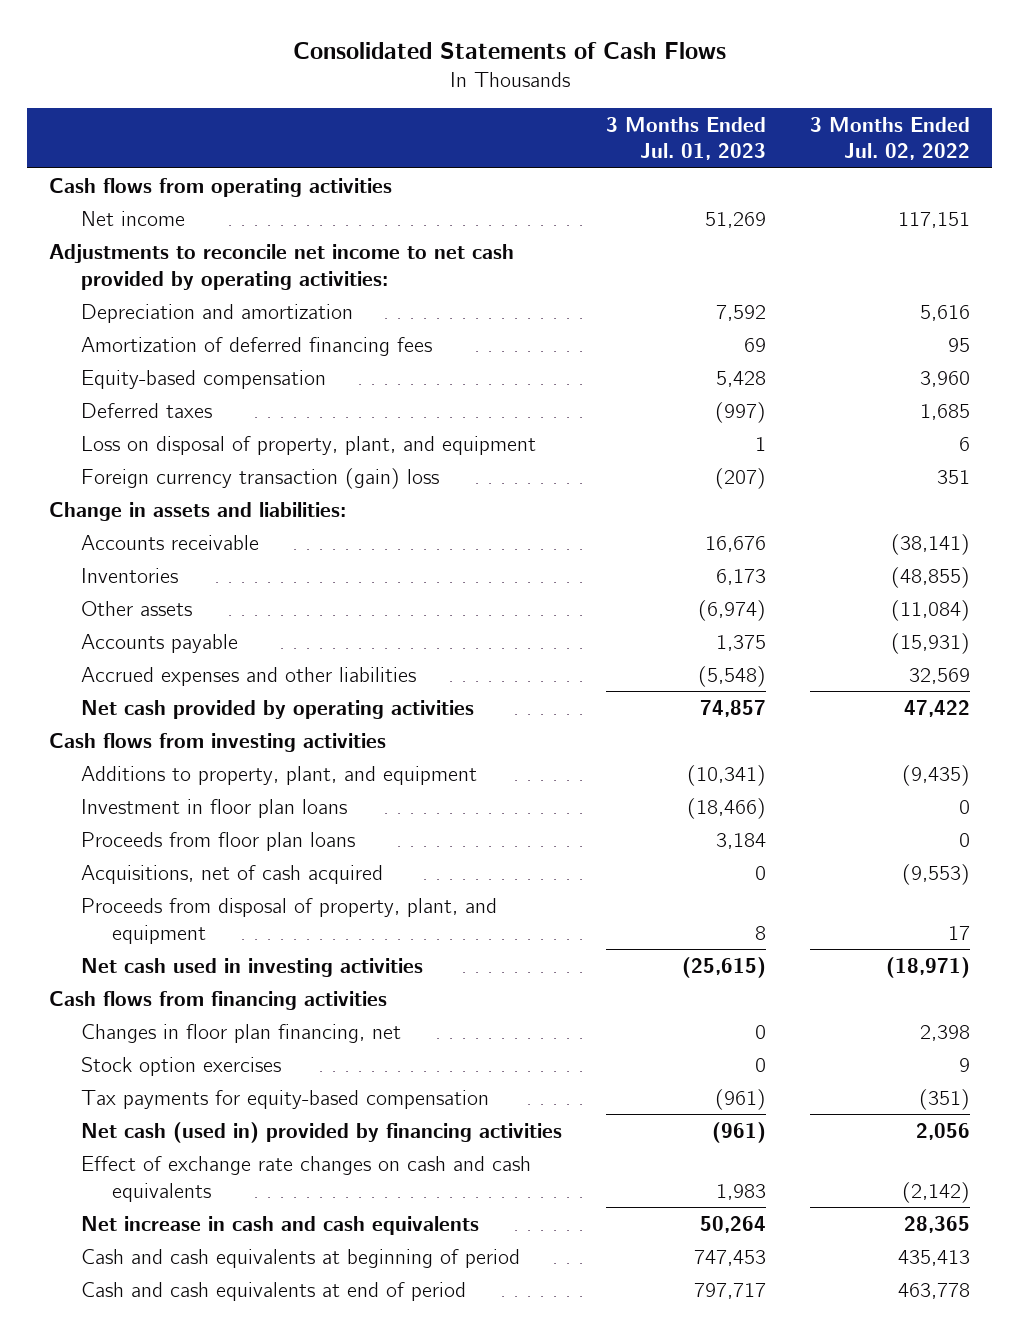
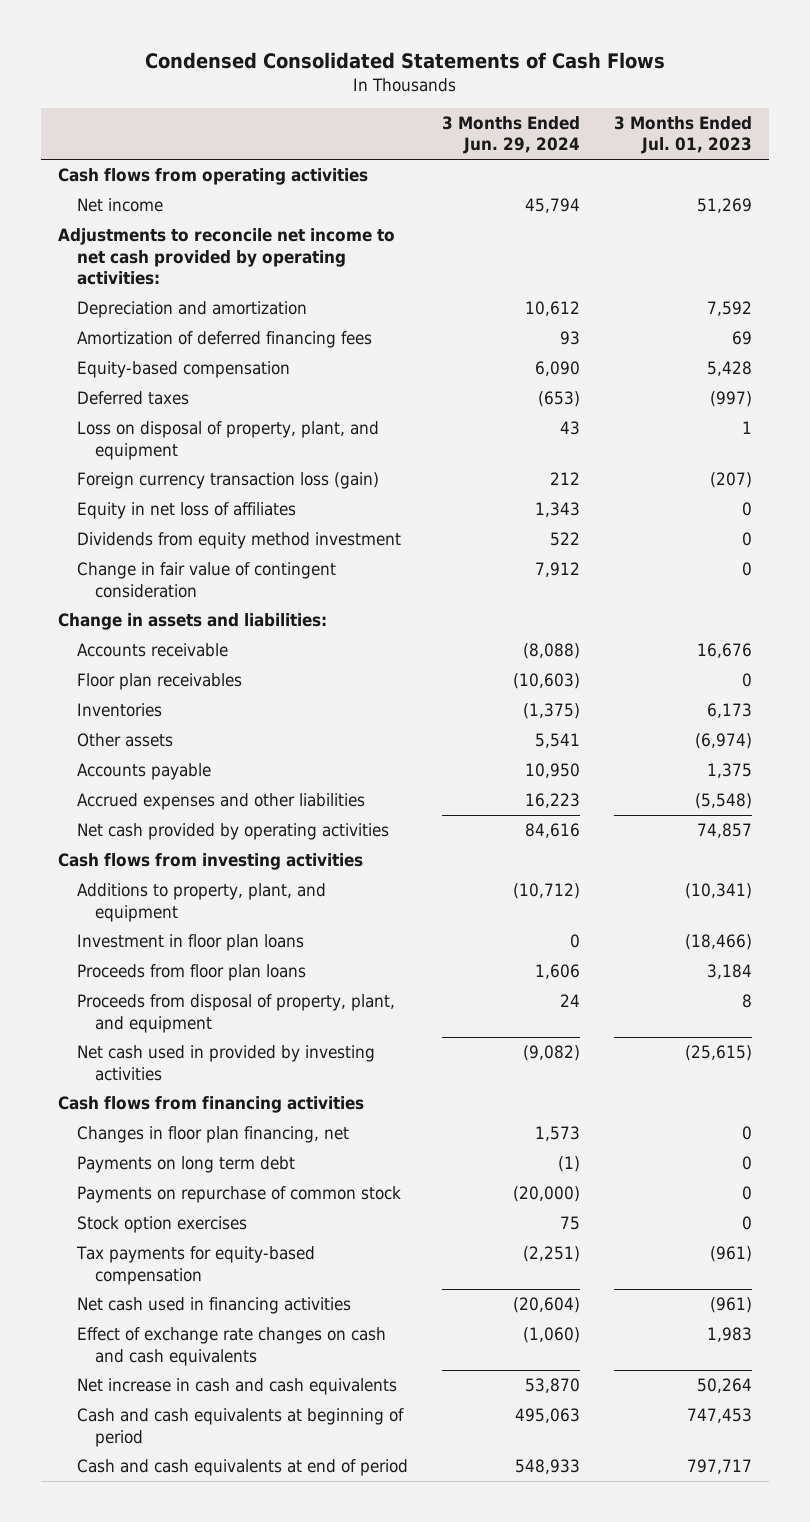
[292,42,726,60] Consolidated Statements of Cash Flows -> [144,51,665,69] Condensed Consolidated Statements of Cash Flows
[810,116,971,161] 3 Months Ended Jul. 02, 2022 -> none
none -> [441,116,580,155] 3 Months Ended Jun. 29, 2024
[80,467,439,489] Foreign currency transaction (gain) loss -> [76,472,379,490] Foreign currency transaction loss (gain)
none -> [76,502,296,520] Equity in net loss of affiliates
none -> [76,532,401,550] Dividends from equity method investment
none -> [76,562,336,598] Change in fair value of contingent consideration
none -> [76,673,242,691] Floor plan receivables
[80,864,383,884] Acquisitions, net of cash acquired -> none
[80,957,423,977] Net cash used in investing activities -> [76,1045,375,1081] Net cash used in provided by investing activities
none -> [76,1156,295,1174] Payments on long term debt
none -> [76,1186,401,1204] Payments on repurchase of common stock
[80,1121,562,1143] Net cash (used in) provided by financing activities -> [76,1297,351,1315] Net cash used in financing activities

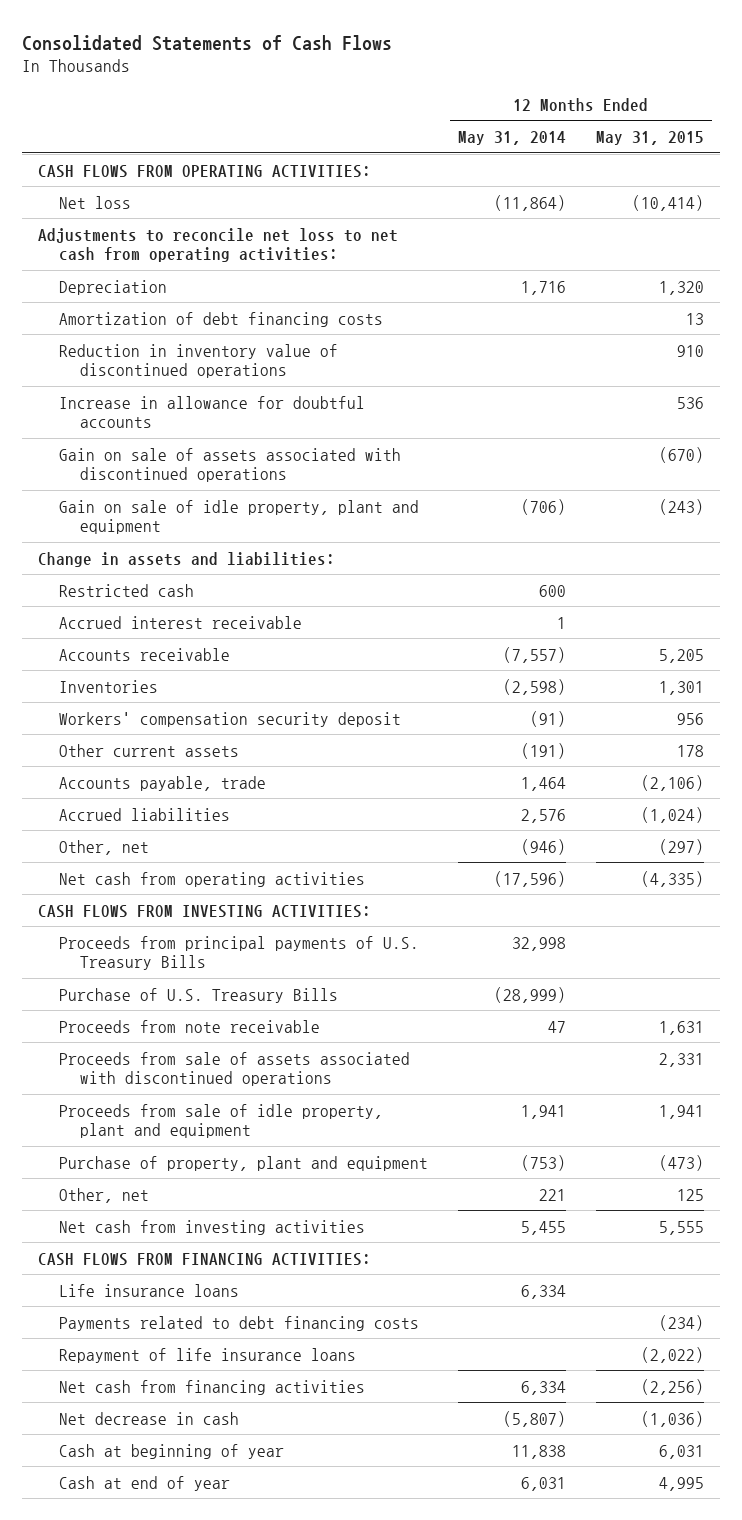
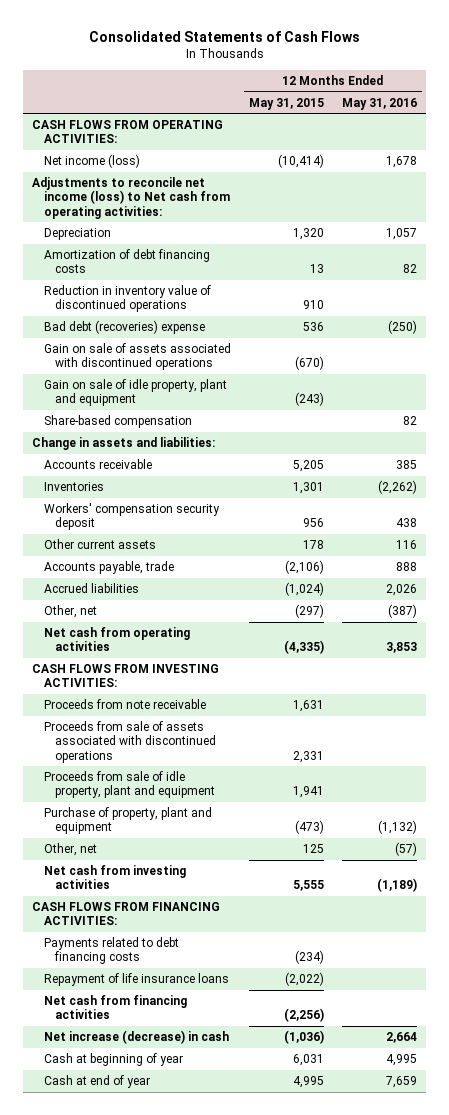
[458,130,567,145] May 31, 2014 -> none
none -> [342,97,418,110] May 31, 2016
[58,195,131,209] Net loss -> [43,154,140,169] Net income (loss)
[37,227,398,263] Adjustments to reconcile net loss to net cash from operating activities: -> [32,177,230,219] Adjustments to reconcile net income (loss) to Net cash from operating activities:
[58,395,365,429] Increase in allowance for doubtful accounts -> [43,320,205,335] Bad debt (recoveries) expense
none -> [43,415,192,429] Share-based compensation
[58,583,194,597] Restricted cash -> none
[58,615,302,629] Accrued interest receivable -> none
[58,935,419,971] Proceeds from principal payments of U.S. Treasury Bills -> none
[58,987,338,1003] Purchase of U.S. Treasury Bills -> none
[58,1283,239,1297] Life insurance loans -> none
[58,1411,239,1425] Net decrease in cash -> [43,1030,229,1045] Net increase (decrease) in cash

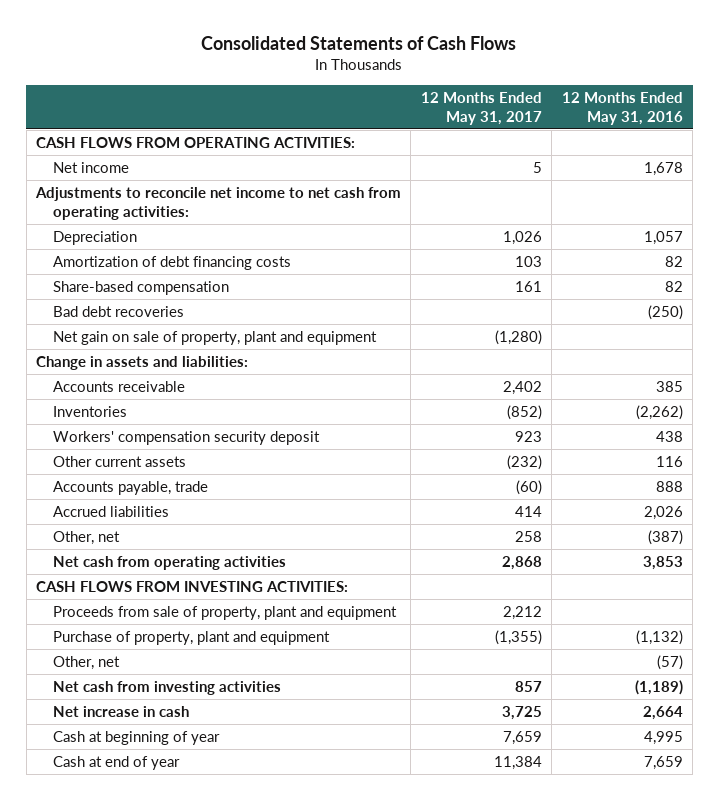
[248,97,324,110] May 31, 2015 -> none
none -> [420,92,542,125] 12 Months Ended May 31, 2017
[43,154,140,169] Net income (loss) -> [52,161,129,173] Net income
[32,177,230,219] Adjustments to reconcile net income (loss) to Net cash from operating activities: -> [34,186,401,220] Adjustments to reconcile net income to net cash from operating activities:
[43,285,211,313] Reduction in inventory value of discontinued operations -> none
[43,320,205,335] Bad debt (recoveries) expense -> none
[43,343,231,371] Gain on sale of assets associated with discontinued operations -> none
[43,379,227,407] Gain on sale of idle property, plant and equipment -> none
none -> [52,305,184,317] Bad debt recoveries
none -> [52,330,377,345] Net gain on sale of property, plant and equipment
[43,699,206,710] Proceeds from note receivable -> none
[43,721,217,763] Proceeds from sale of assets associated with discontinued operations -> none
[43,771,216,799] Proceeds from sale of idle property, plant and equipment -> [52,605,397,620] Proceeds from sale of property, plant and equipment
[32,902,221,926] CASH FLOWS FROM FINANCING ACTIVITIES: -> none
[43,937,179,965] Payments related to debt financing costs -> none
[43,973,229,987] Repayment of life insurance loans -> none
[43,995,187,1020] Net cash from financing activities -> none
[43,1030,229,1045] Net increase (decrease) in cash -> [52,705,189,717] Net increase in cash

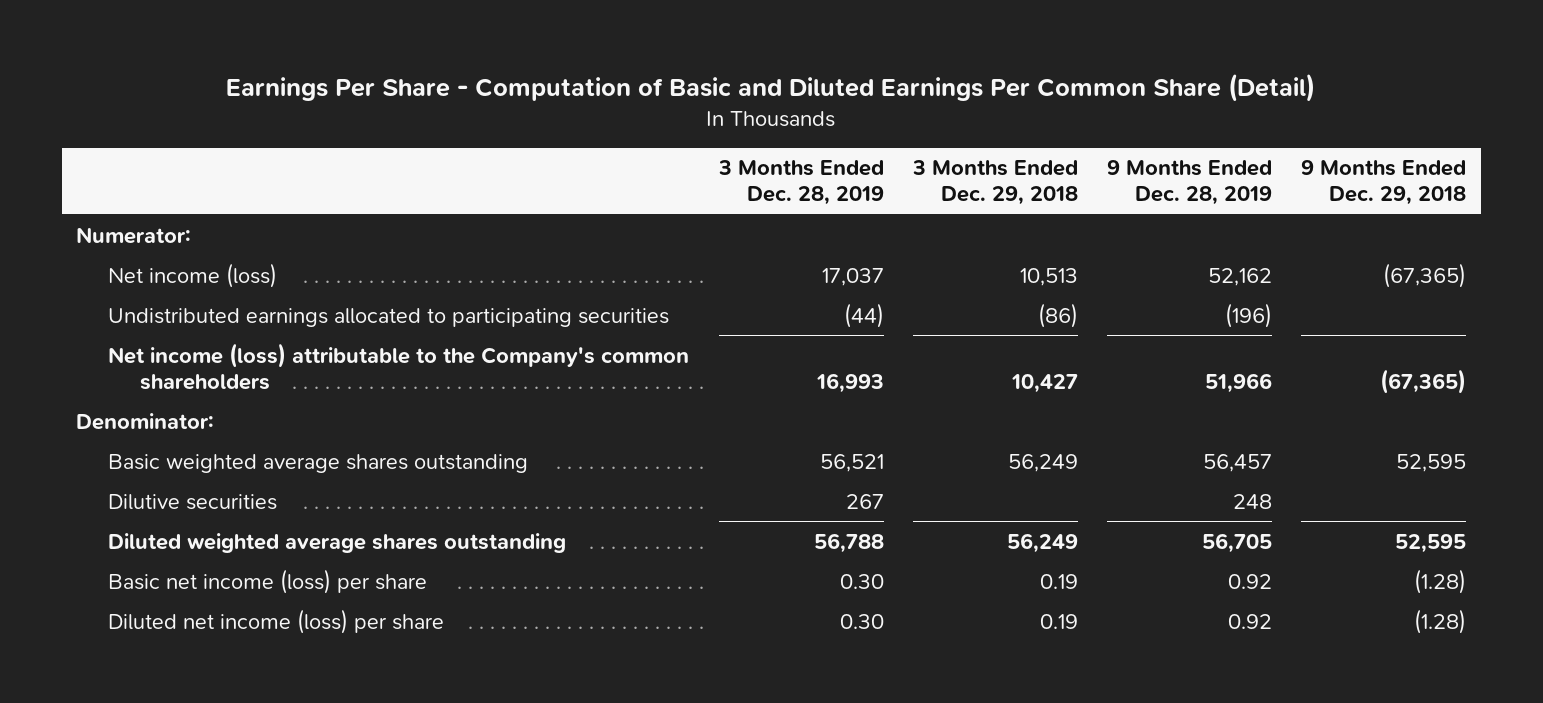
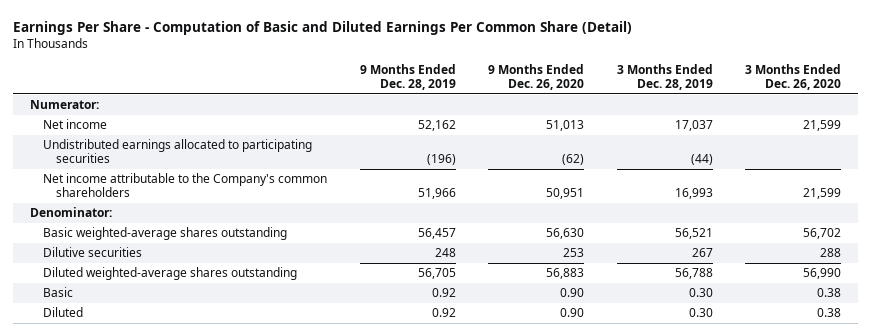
[911,160,1078,206] 3 Months Ended Dec. 29, 2018 -> none
[1301,160,1467,206] 9 Months Ended Dec. 29, 2018 -> none
none -> [488,63,585,90] 9 Months Ended Dec. 26, 2020
none -> [745,63,842,90] 3 Months Ended Dec. 26, 2020
[108,262,278,288] Net income (loss) -> [42,119,107,130] Net income
[108,342,690,390] Net income (loss) attributable to the Company's common shareholders -> [42,173,327,198] Net income attributable to the Company's common shareholders
[108,453,529,473] Basic weighted average shares outstanding -> [42,227,287,241] Basic weighted-average shares outstanding
[108,532,567,553] Diluted weighted average shares outstanding -> [42,267,297,281] Diluted weighted-average shares outstanding
[108,568,428,594] Basic net income (loss) per share -> [42,287,73,298] Basic
[108,608,445,634] Diluted net income (loss) per share -> [42,307,83,318] Diluted

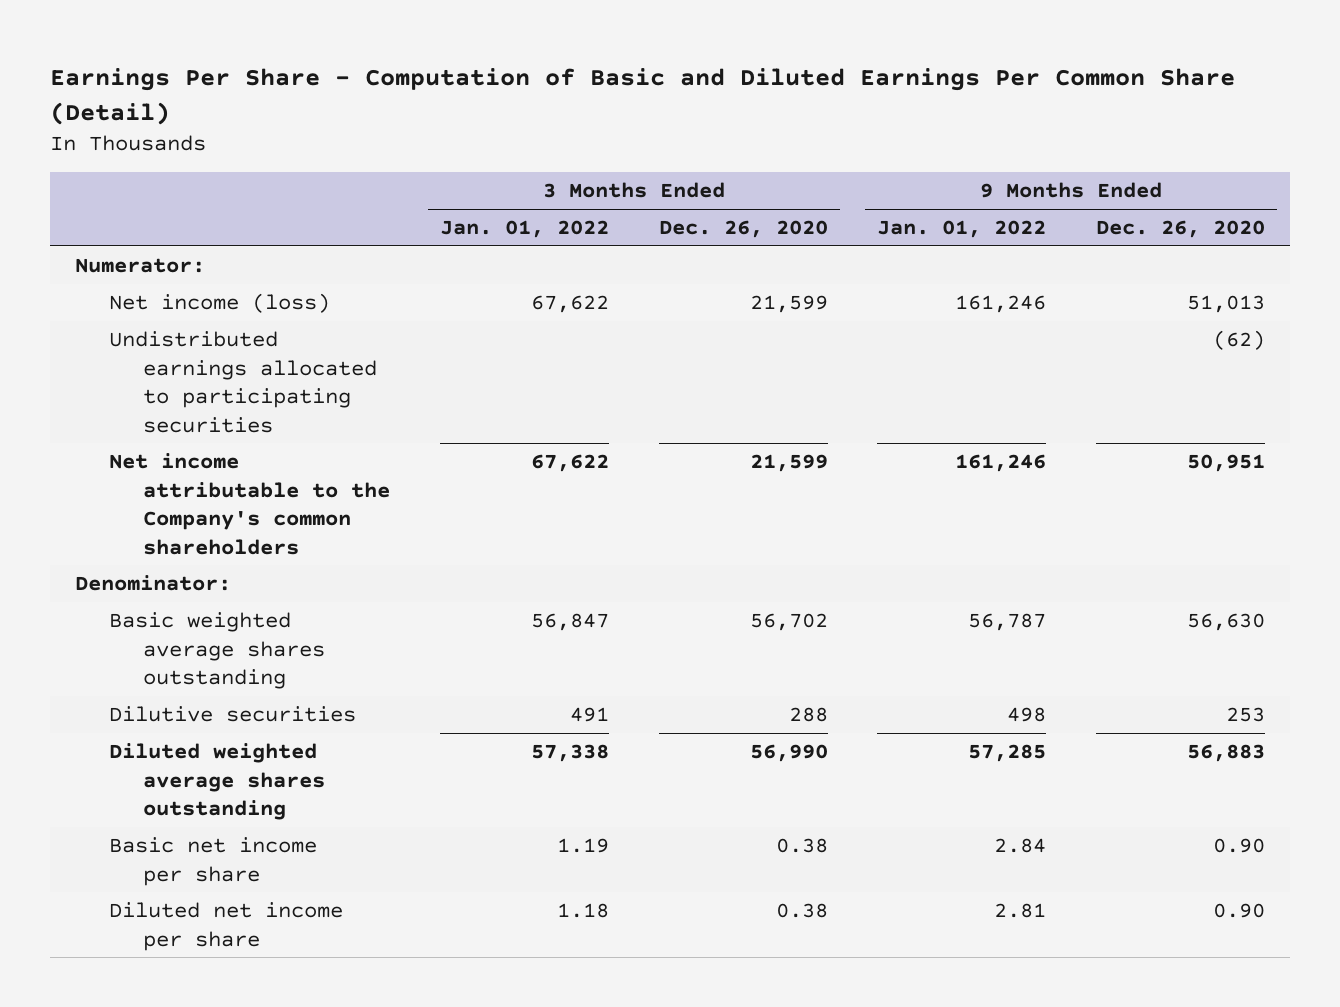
[359,63,456,90] 9 Months Ended Dec. 28, 2019 -> none
[616,63,713,90] 3 Months Ended Dec. 28, 2019 -> none
none -> [439,220,609,239] Jan. 01, 2022
none -> [877,220,1047,239] Jan. 01, 2022
[42,119,107,130] Net income -> [109,293,331,314] Net income (loss)
[42,227,287,241] Basic weighted-average shares outstanding -> [109,612,326,690] Basic weighted average shares outstanding
[42,267,297,281] Diluted weighted-average shares outstanding -> [109,743,326,821] Diluted weighted average shares outstanding
[42,287,73,298] Basic -> [109,837,318,886] Basic net income per share
[42,307,83,318] Diluted -> [109,902,344,951] Diluted net income per share

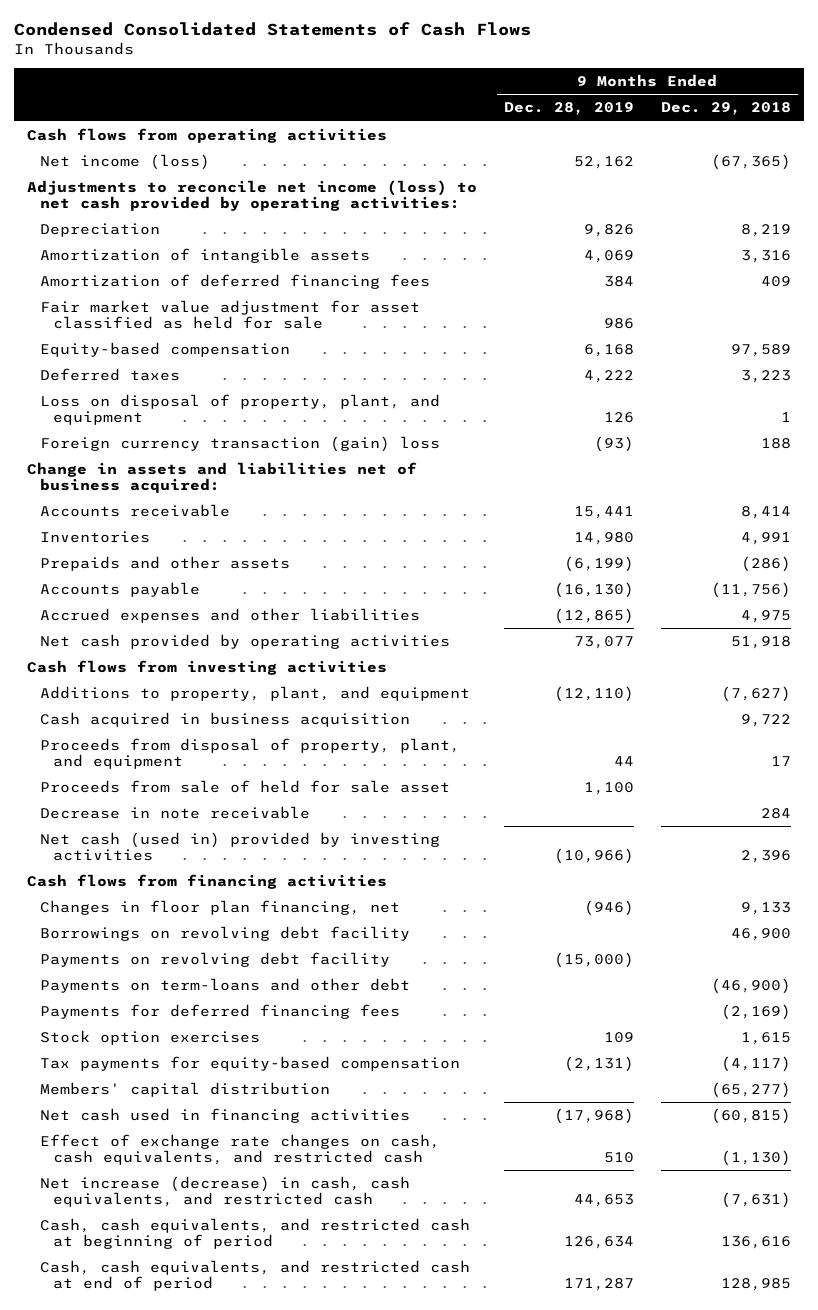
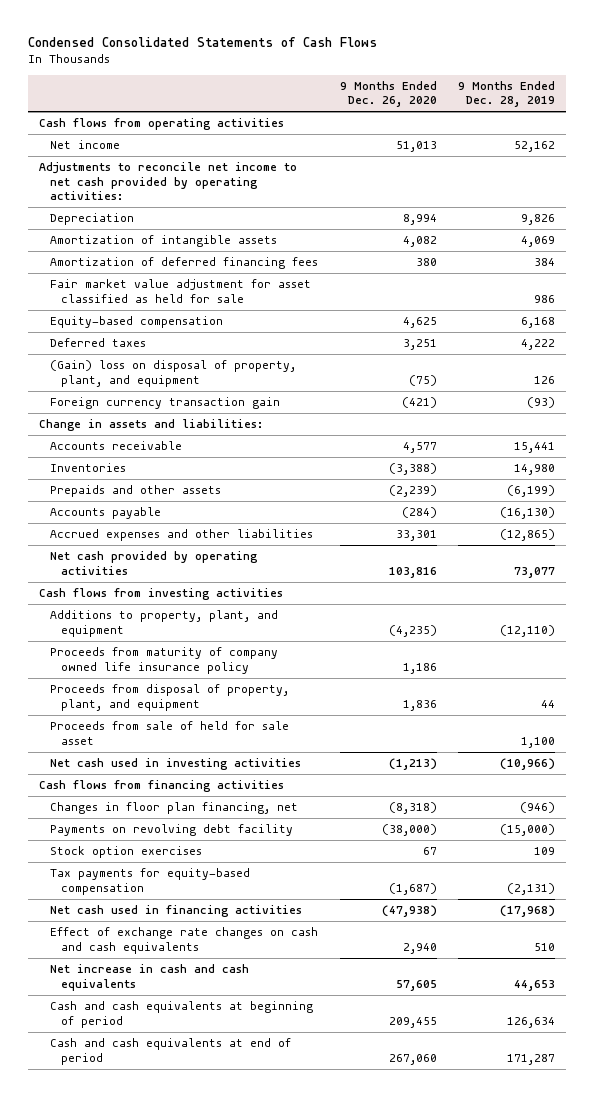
[660,102,791,116] Dec. 29, 2018 -> none
none -> [339,80,437,108] 9 Months Ended Dec. 26, 2020
[39,154,210,171] Net income (loss) -> [50,140,121,150] Net income
[27,180,478,212] Adjustments to reconcile net income (loss) to net cash provided by operating activities: -> [39,162,298,200] Adjustments to reconcile net income to net cash provided by operating activities:
[39,394,440,426] Loss on disposal of property, plant, and equipment -> [50,360,297,387] (Gain) loss on disposal of property, plant, and equipment
[39,436,440,453] Foreign currency transaction (gain) loss -> [50,397,281,410] Foreign currency transaction gain
[27,462,418,494] Change in assets and liabilities net of business acquired: -> [39,419,264,432] Change in assets and liabilities:
[39,712,410,728] Cash acquired in business acquisition -> none
none -> [50,647,279,674] Proceeds from maturity of company owned life insurance policy
[39,806,310,820] Decrease in note receivable -> none
[39,832,440,862] Net cash (used in) provided by investing activities -> [50,758,302,771] Net cash used in investing activities
[39,926,410,942] Borrowings on revolving debt facility -> none
[39,978,410,994] Payments on term-loans and other debt -> none
[39,1004,400,1020] Payments for deferred financing fees -> none
[39,1082,330,1098] Members' capital distribution -> none
[39,1134,440,1166] Effect of exchange rate changes on cash, cash equivalents, and restricted cash -> [50,927,319,954] Effect of exchange rate changes on cash and cash equivalents
[39,1176,410,1208] Net increase (decrease) in cash, cash equivalents, and restricted cash -> [50,964,250,991] Net increase in cash and cash equivalents
[39,1218,470,1250] Cash, cash equivalents, and restricted cash at beginning of period -> [50,1001,314,1028] Cash and cash equivalents at beginning of period
[39,1260,470,1292] Cash, cash equivalents, and restricted cash at end of period -> [50,1038,292,1065] Cash and cash equivalents at end of period

